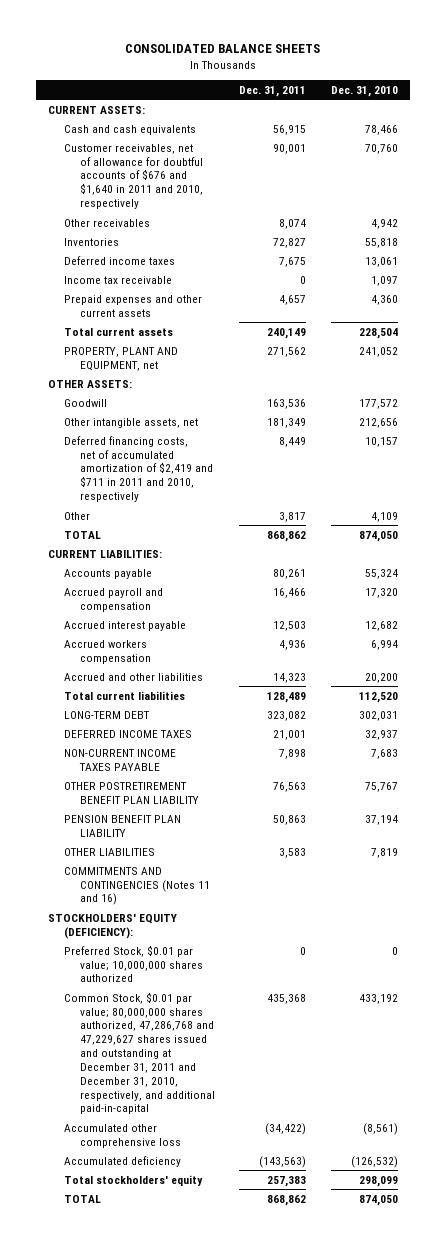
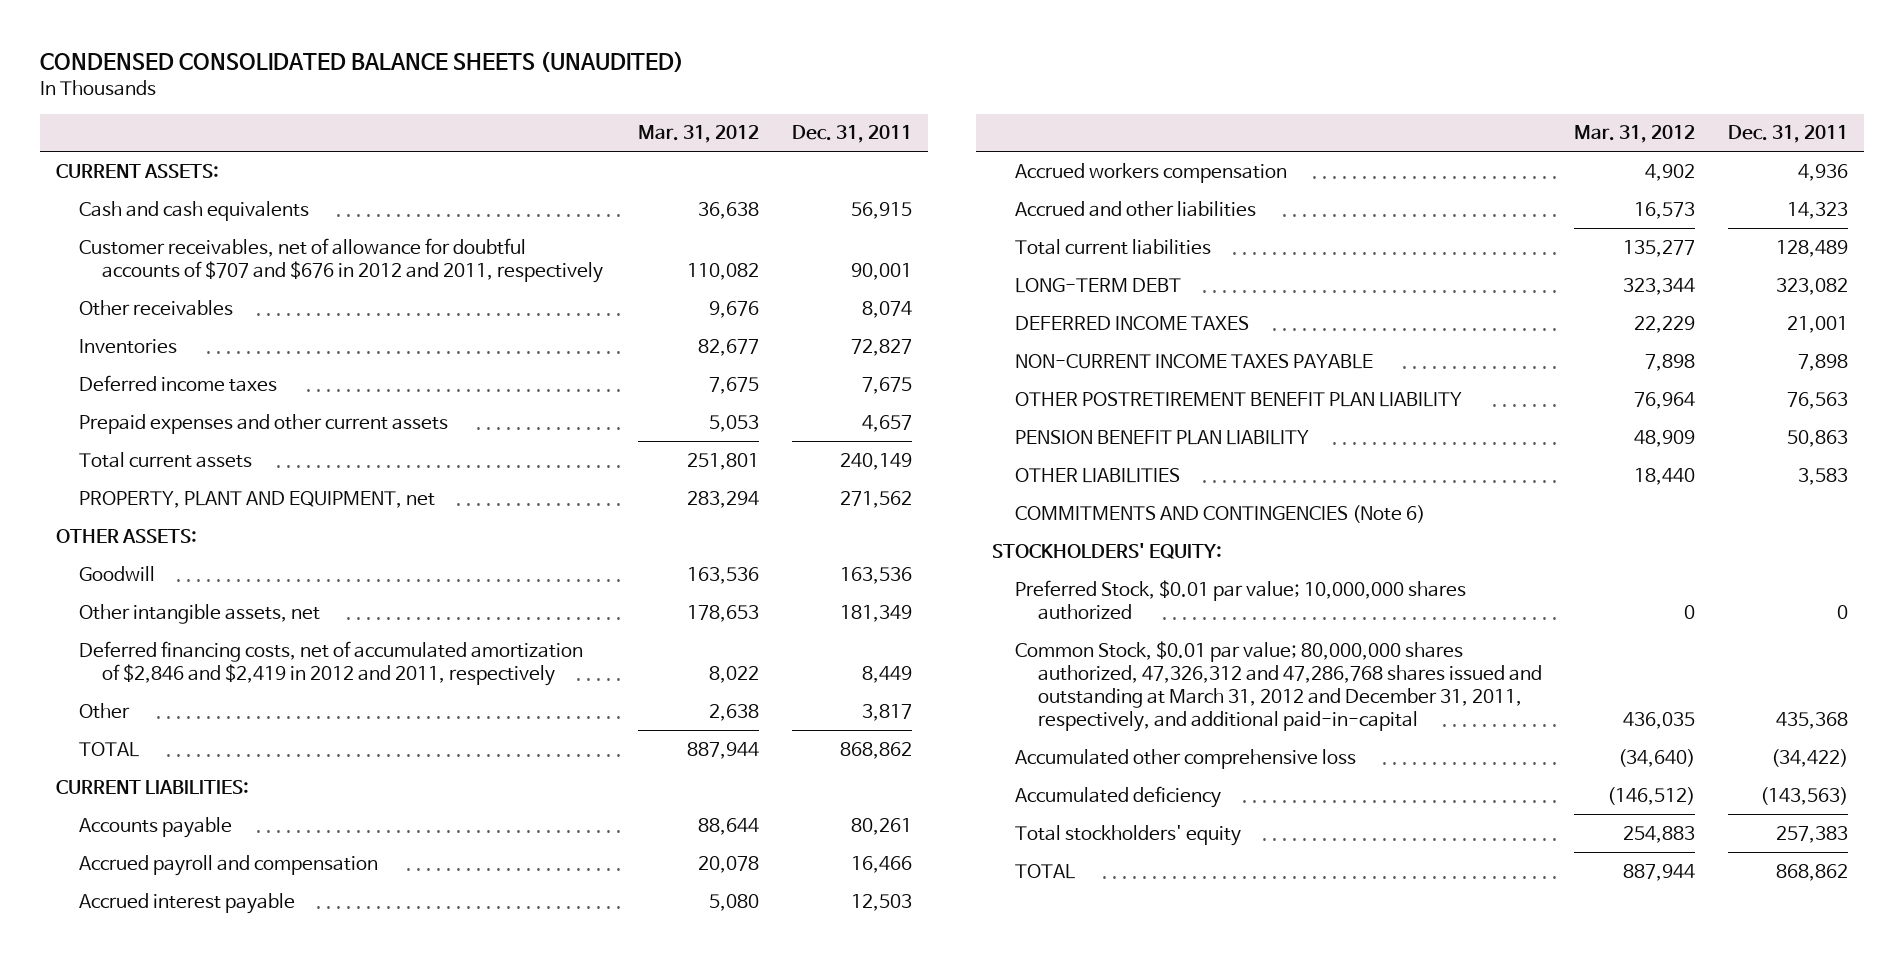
[124,44,320,54] CONSOLIDATED BALANCE SHEETS -> [39,51,684,73] CONDENSED CONSOLIDATED BALANCE SHEETS (UNAUDITED)
[330,85,398,97] Dec. 31, 2010 -> none
none -> [638,125,760,144] Mar. 31, 2012
[64,143,204,210] Customer receivables, net of allowance for doubtful accounts of $676 and $1,640 in 2011 and 2010, respectively -> [78,237,603,283] Customer receivables, net of allowance for doubtful accounts of $707 and $676 in 2012 and 2011, respectively
[64,275,173,284] Income tax receivable -> none
[64,435,214,503] Deferred financing costs, net of accumulated amortization of $2,419 and $711 in 2011 and 2010, respectively -> [78,640,583,686] Deferred financing costs, net of accumulated amortization of $2,846 and $2,419 in 2012 and 2011, respectively
[64,866,211,906] COMMITMENTS AND CONTINGENCIES (Notes 11 and 16) -> [1014,504,1425,523] COMMITMENTS AND CONTINGENCIES (Note 6)
[47,913,177,939] STOCKHOLDERS' EQUITY (DEFICIENCY): -> [991,542,1222,559] STOCKHOLDERS' EQUITY:
[64,991,216,1115] Common Stock, $0.01 par value; 80,000,000 shares authorized, 47,286,768 and 47,229,627 shares issued and outstanding at December 31, 2011 and December 31, 2010, respectively, and additional paid-in-capital -> [1014,640,1542,732] Common Stock, $0.01 par value; 80,000,000 shares authorized, 47,326,312 and 47,286,768 shares issued and outstanding at March 31, 2012 and December 31, 2011, respectively, and additional paid-in-capital

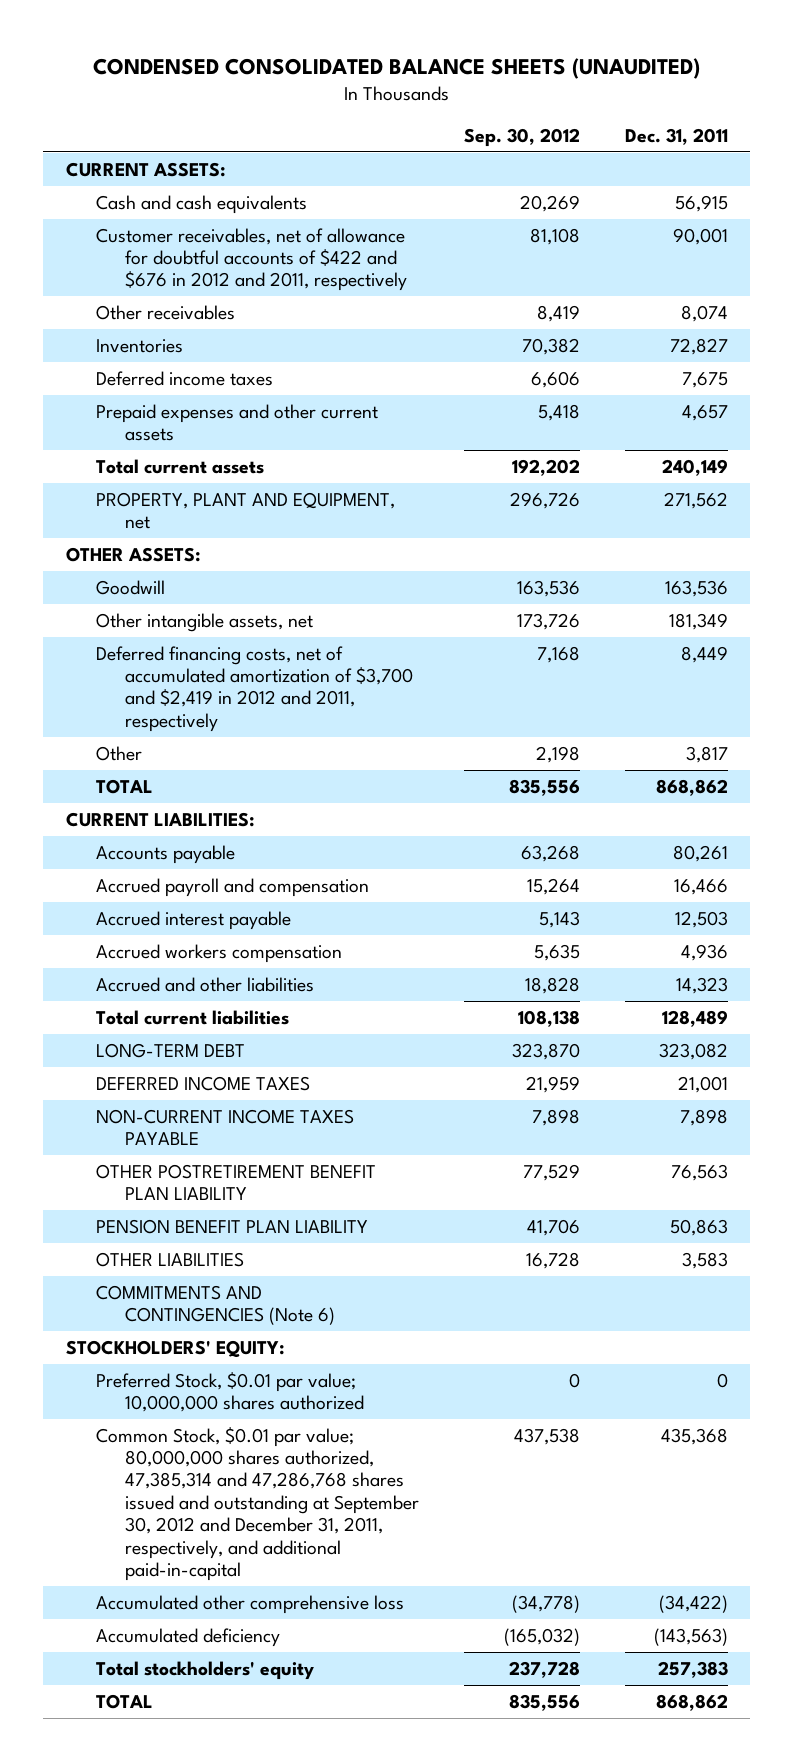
[638,125,760,144] Mar. 31, 2012 -> none
none -> [464,127,581,147] Sep. 30, 2012
[78,237,603,283] Customer receivables, net of allowance for doubtful accounts of $707 and $676 in 2012 and 2011, respectively -> [95,227,408,292] Customer receivables, net of allowance for doubtful accounts of $422 and $676 in 2012 and 2011, respectively
[78,640,583,686] Deferred financing costs, net of accumulated amortization of $2,846 and $2,419 in 2012 and 2011, respectively -> [95,645,414,732] Deferred financing costs, net of accumulated amortization of $3,700 and $2,419 in 2012 and 2011, respectively
[1014,640,1542,732] Common Stock, $0.01 par value; 80,000,000 shares authorized, 47,326,312 and 47,286,768 shares issued and outstanding at March 31, 2012 and December 31, 2011, respectively, and additional paid-in-capital -> [95,1426,420,1581] Common Stock, $0.01 par value; 80,000,000 shares authorized, 47,385,314 and 47,286,768 shares issued and outstanding at September 30, 2012 and December 31, 2011, respectively, and additional paid-in-capital

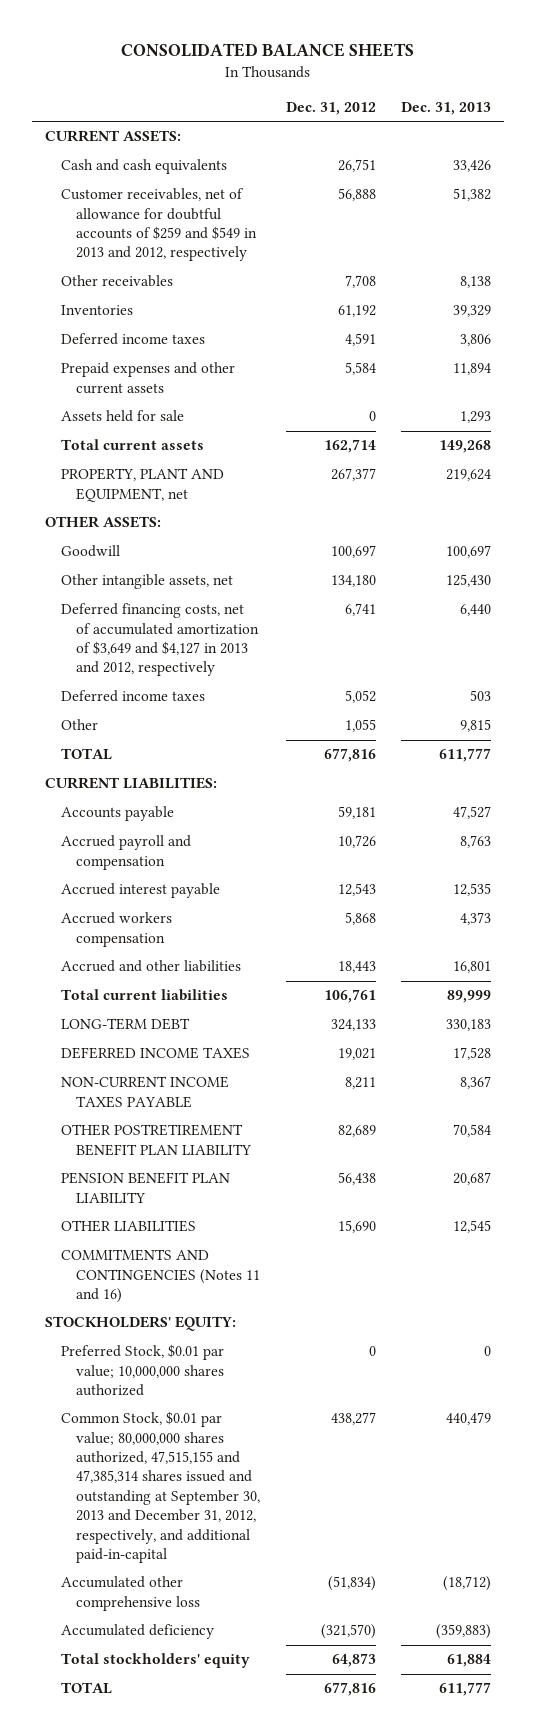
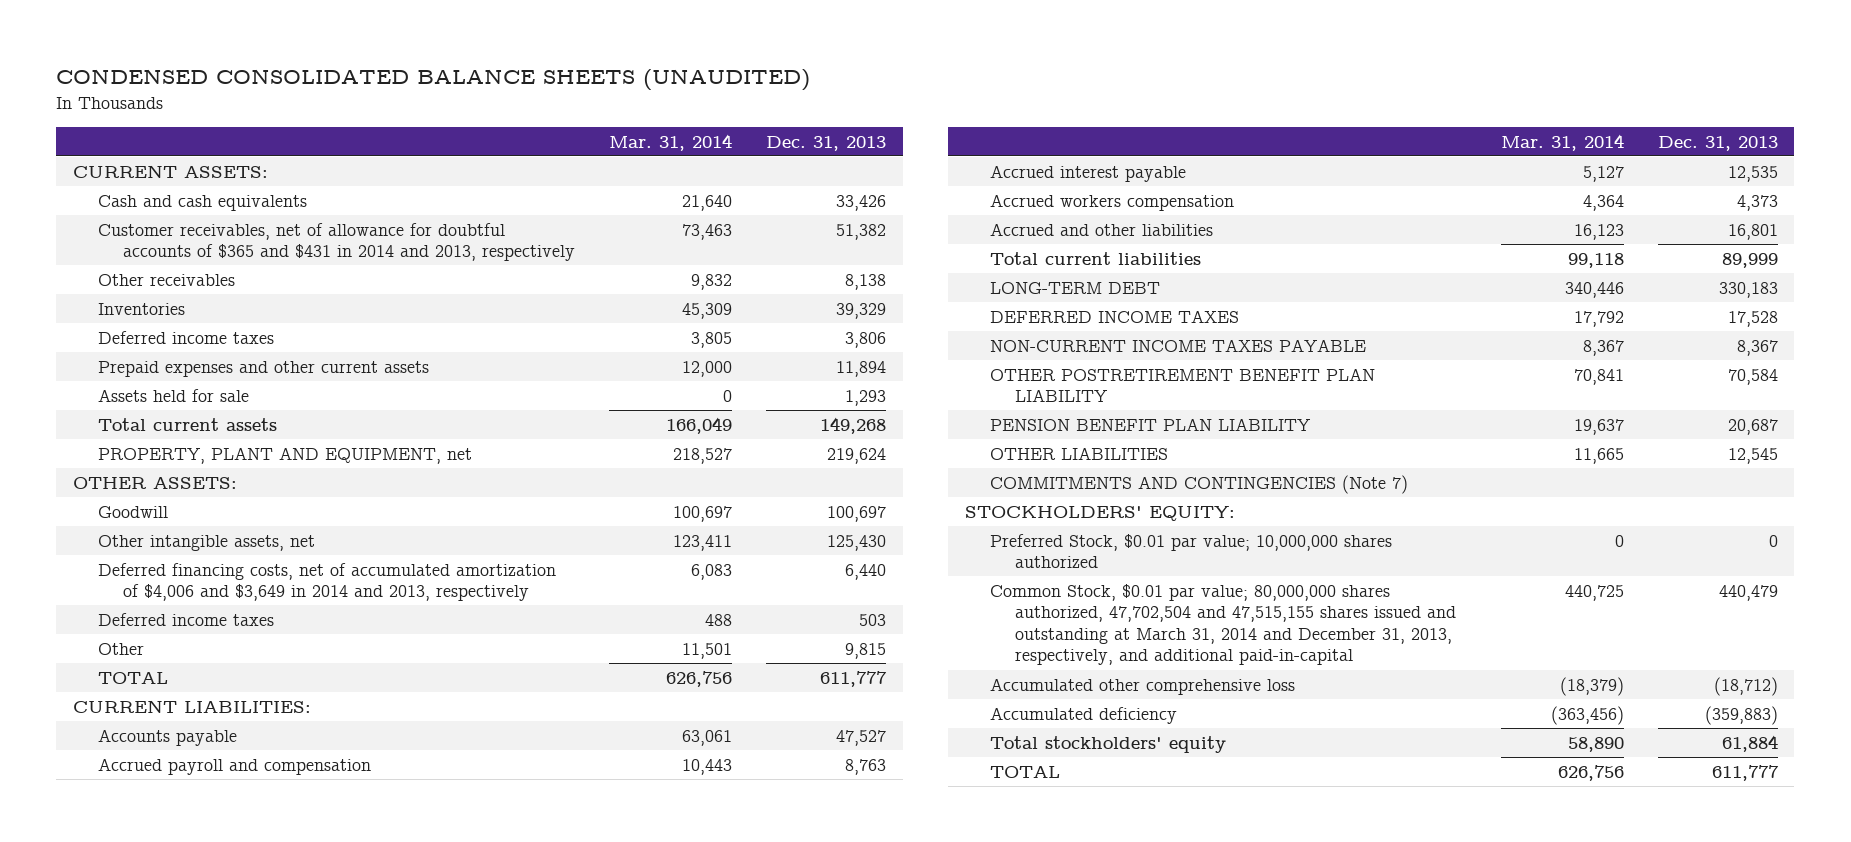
[121,43,415,58] CONSOLIDATED BALANCE SHEETS -> [56,69,811,92] CONDENSED CONSOLIDATED BALANCE SHEETS (UNAUDITED)
[285,101,376,115] Dec. 31, 2012 -> none
none -> [608,133,732,151] Mar. 31, 2014
[60,188,258,262] Customer receivables, net of allowance for doubtful accounts of $259 and $549 in 2013 and 2012, respectively -> [98,222,576,262] Customer receivables, net of allowance for doubtful accounts of $365 and $431 in 2014 and 2013, respectively
[60,603,260,677] Deferred financing costs, net of accumulated amortization of $3,649 and $4,127 in 2013 and 2012, respectively -> [98,562,557,602] Deferred financing costs, net of accumulated amortization of $4,006 and $3,649 in 2014 and 2013, respectively
[60,1249,261,1304] COMMITMENTS AND CONTINGENCIES (Notes 11 and 16) -> [989,474,1408,494] COMMITMENTS AND CONTINGENCIES (Note 7)
[60,1411,261,1564] Common Stock, $0.01 par value; 80,000,000 shares authorized, 47,515,155 and 47,385,314 shares issued and outstanding at September 30, 2013 and December 31, 2012, respectively, and additional paid-in-capital -> [989,583,1456,666] Common Stock, $0.01 par value; 80,000,000 shares authorized, 47,702,504 and 47,515,155 shares issued and outstanding at March 31, 2014 and December 31, 2013, respectively, and additional paid-in-capital

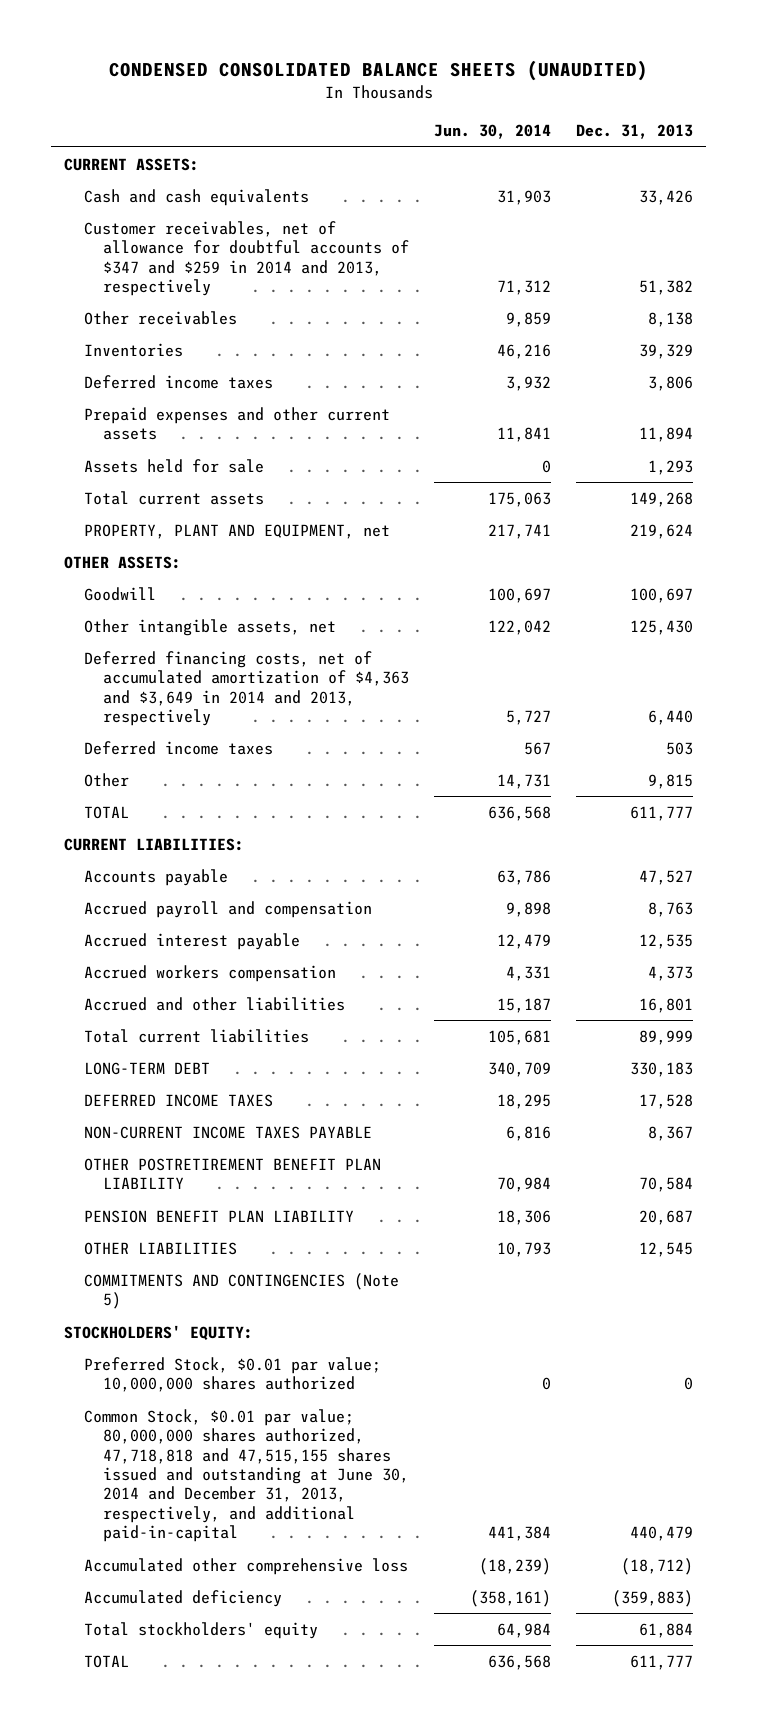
[608,133,732,151] Mar. 31, 2014 -> none
none -> [434,124,552,140] Jun. 30, 2014
[98,222,576,262] Customer receivables, net of allowance for doubtful accounts of $365 and $431 in 2014 and 2013, respectively -> [83,220,410,296] Customer receivables, net of allowance for doubtful accounts of $347 and $259 in 2014 and 2013, respectively
[98,562,557,602] Deferred financing costs, net of accumulated amortization of $4,006 and $3,649 in 2014 and 2013, respectively -> [83,650,410,726] Deferred financing costs, net of accumulated amortization of $4,363 and $3,649 in 2014 and 2013, respectively
[989,474,1408,494] COMMITMENTS AND CONTINGENCIES (Note 7) -> [83,1272,399,1310] COMMITMENTS AND CONTINGENCIES (Note 5)
[989,583,1456,666] Common Stock, $0.01 par value; 80,000,000 shares authorized, 47,702,504 and 47,515,155 shares issued and outstanding at March 31, 2014 and December 31, 2013, respectively, and additional paid-in-capital -> [83,1408,410,1543] Common Stock, $0.01 par value; 80,000,000 shares authorized, 47,718,818 and 47,515,155 shares issued and outstanding at June 30, 2014 and December 31, 2013, respectively, and additional paid-in-capital

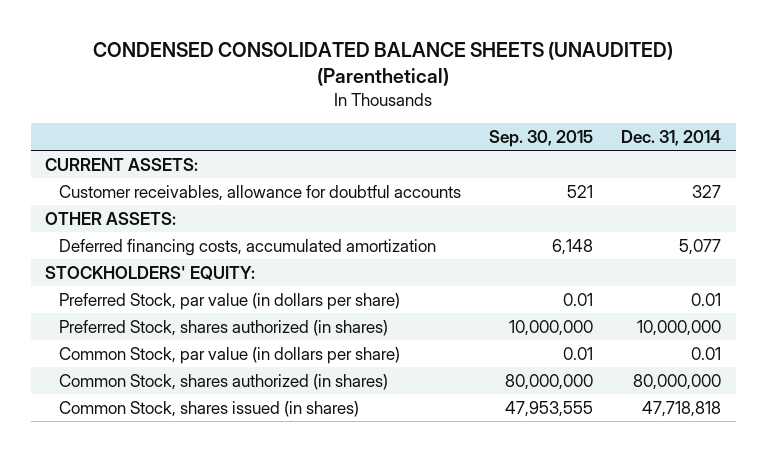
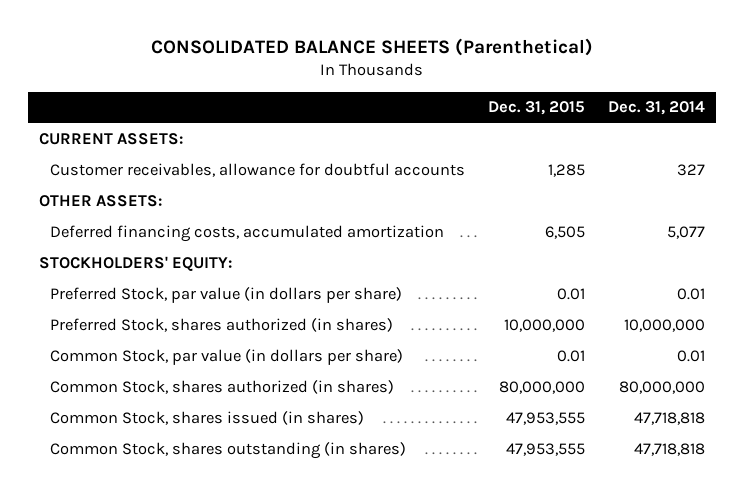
[93,42,674,87] CONDENSED CONSOLIDATED BALANCE SHEETS (UNAUDITED) (Parenthetical) -> [150,38,593,57] CONSOLIDATED BALANCE SHEETS (Parenthetical)
[489,129,594,147] Sep. 30, 2015 -> none
none -> [487,101,585,116] Dec. 31, 2015
none -> [50,442,407,460] Common Stock, shares outstanding (in shares)

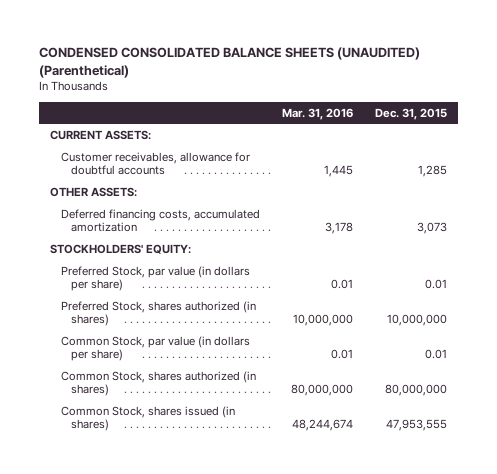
[150,38,593,57] CONSOLIDATED BALANCE SHEETS (Parenthetical) -> [39,47,421,78] CONDENSED CONSOLIDATED BALANCE SHEETS (UNAUDITED) (Parenthetical)
[607,101,705,116] Dec. 31, 2014 -> none
none -> [281,107,353,120] Mar. 31, 2016
[544,226,585,240] 6,505 -> [416,222,447,235] 3,073
[50,442,407,460] Common Stock, shares outstanding (in shares) -> none

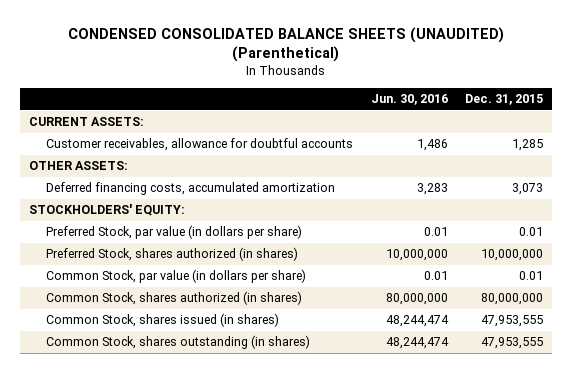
[281,107,353,120] Mar. 31, 2016 -> none
none -> [370,94,448,106] Jun. 30, 2016
none -> [45,335,310,350] Common Stock, shares outstanding (in shares)

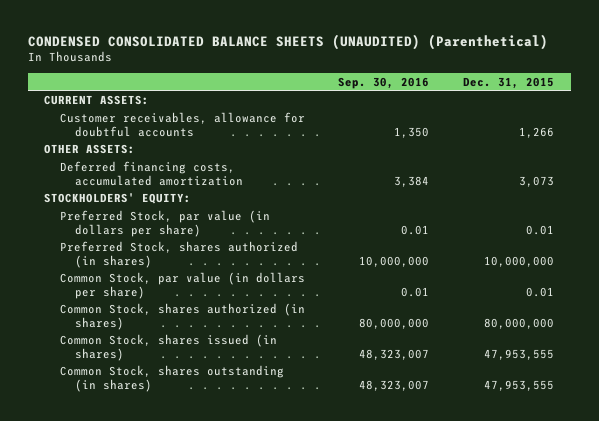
[370,94,448,106] Jun. 30, 2016 -> none
none -> [338,76,430,89] Sep. 30, 2016
[512,139,544,152] 1,285 -> [519,126,555,138] 1,266

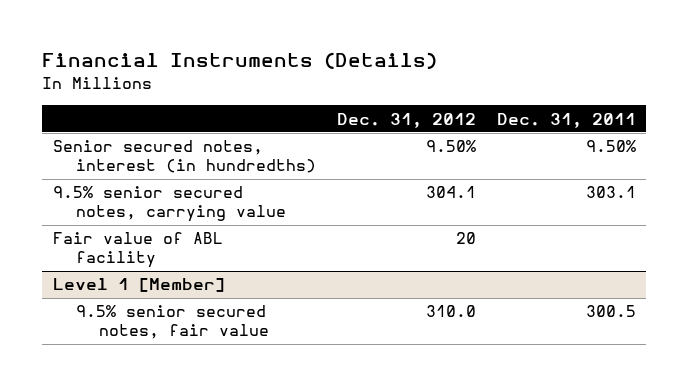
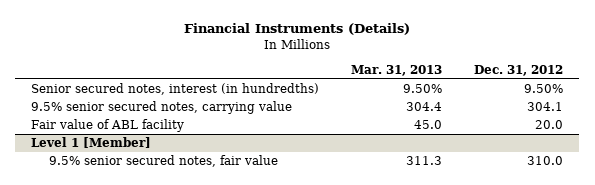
[496,112,636,128] Dec. 31, 2011 -> none
none -> [351,64,443,76] Mar. 31, 2013
[455,232,476,245] 20 -> [535,120,564,130] 20.0

